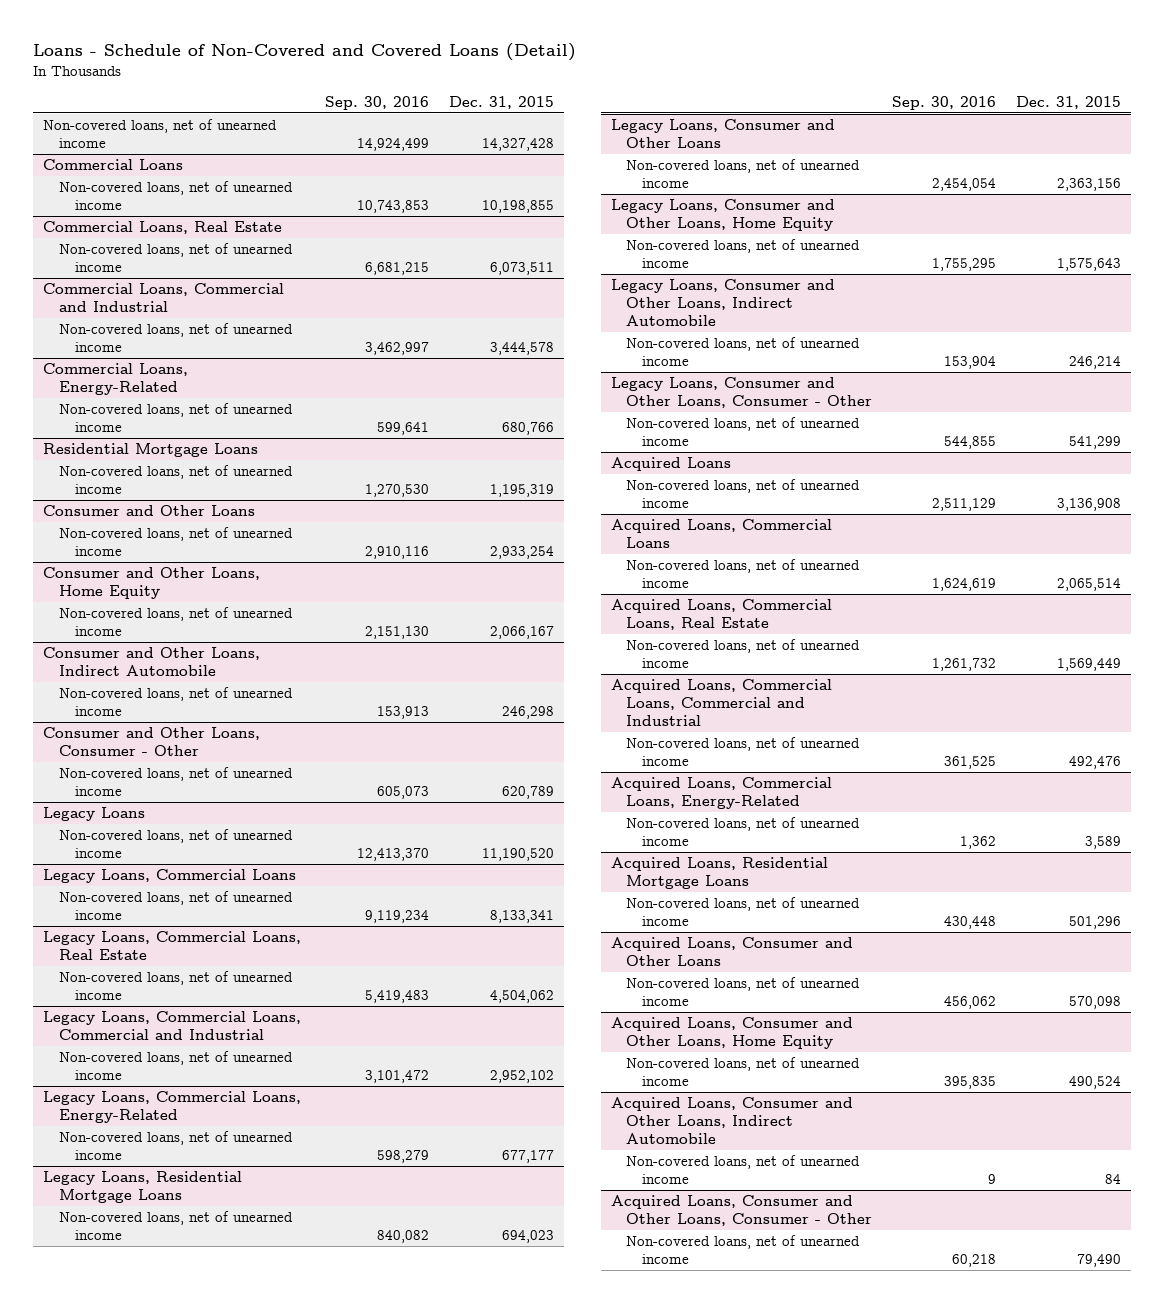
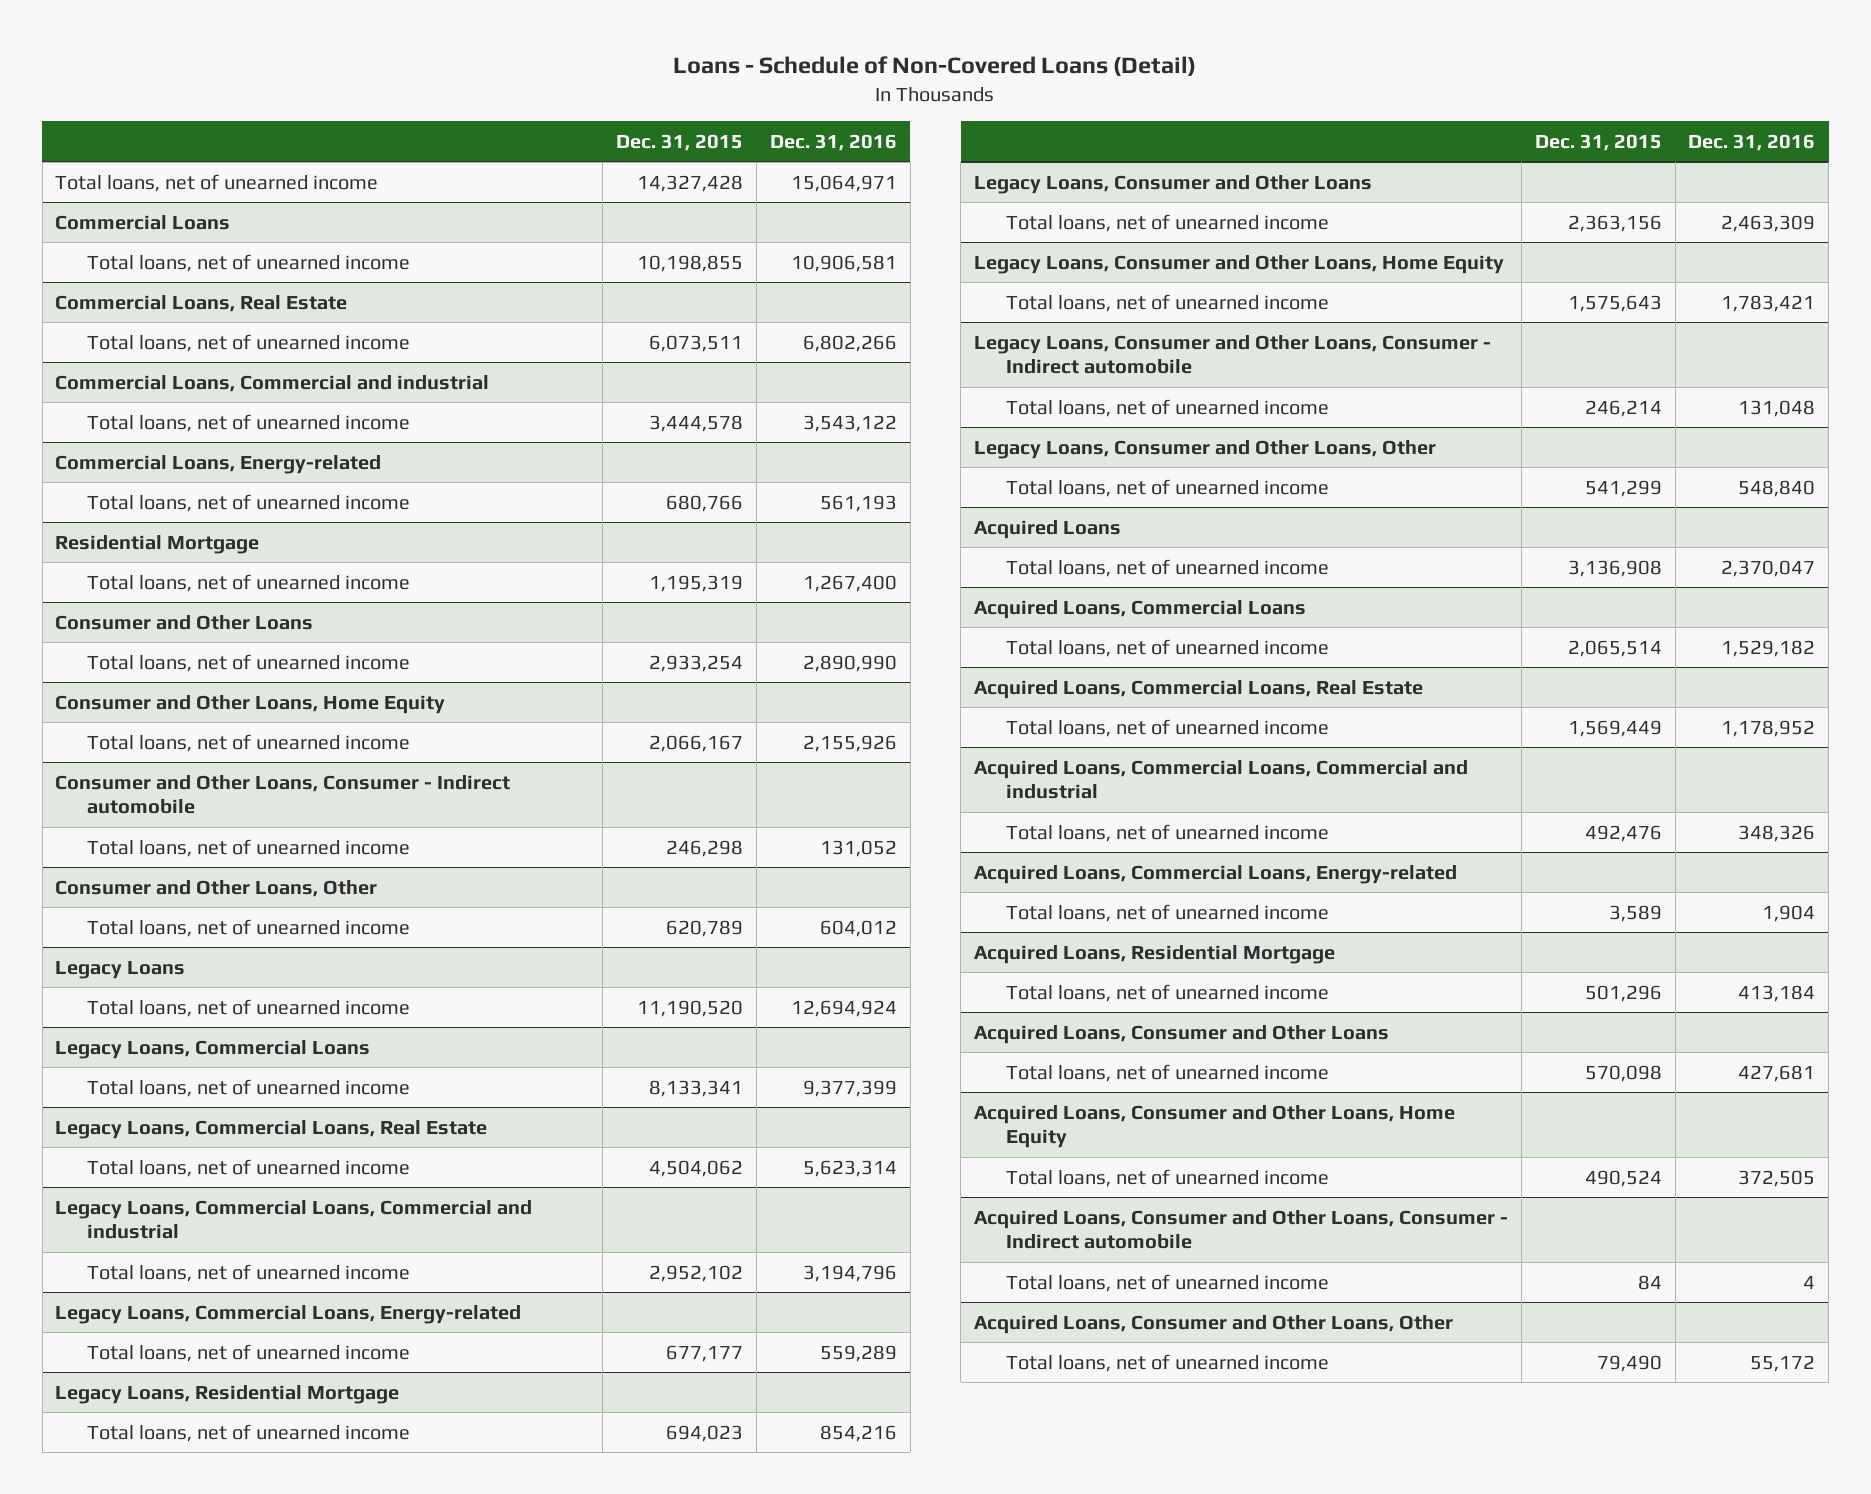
[33,43,577,62] Loans - Schedule of Non-Covered and Covered Loans (Detail) -> [673,56,1197,77] Loans - Schedule of Non-Covered Loans (Detail)
[324,95,429,110] Sep. 30, 2016 -> none
none -> [769,133,897,151] Dec. 31, 2016
[43,119,278,149] Non-covered loans, net of unearned income -> [55,173,379,192] Total loans, net of unearned income
[58,181,293,211] Non-covered loans, net of unearned income -> [87,253,411,272] Total loans, net of unearned income
[58,243,293,273] Non-covered loans, net of unearned income -> [87,333,411,352] Total loans, net of unearned income
[43,283,285,313] Commercial Loans, Commercial and Industrial -> [55,374,490,392] Commercial Loans, Commercial and industrial
[58,323,293,353] Non-covered loans, net of unearned income -> [87,413,411,432] Total loans, net of unearned income
[43,363,189,396] Commercial Loans, Energy-Related -> [55,454,382,474] Commercial Loans, Energy-related
[58,403,293,433] Non-covered loans, net of unearned income -> [87,493,411,512] Total loans, net of unearned income
[43,443,259,458] Residential Mortgage Loans -> [55,534,260,554] Residential Mortgage
[58,465,293,495] Non-covered loans, net of unearned income -> [87,573,411,592] Total loans, net of unearned income
[58,527,293,557] Non-covered loans, net of unearned income -> [87,653,411,672] Total loans, net of unearned income
[58,607,293,637] Non-covered loans, net of unearned income -> [87,733,411,752] Total loans, net of unearned income
[43,647,261,677] Consumer and Other Loans, Indirect Automobile -> [55,774,511,815] Consumer and Other Loans, Consumer - Indirect automobile
[58,687,293,717] Non-covered loans, net of unearned income -> [87,838,411,857] Total loans, net of unearned income
[43,727,261,757] Consumer and Other Loans, Consumer - Other -> [55,879,378,897] Consumer and Other Loans, Other
[58,767,293,797] Non-covered loans, net of unearned income -> [87,918,411,937] Total loans, net of unearned income
[58,829,293,859] Non-covered loans, net of unearned income -> [87,998,411,1017] Total loans, net of unearned income
[58,891,293,921] Non-covered loans, net of unearned income -> [87,1078,411,1097] Total loans, net of unearned income
[58,971,293,1001] Non-covered loans, net of unearned income -> [87,1158,411,1177] Total loans, net of unearned income
[43,1011,302,1041] Legacy Loans, Commercial Loans, Commercial and Industrial -> [55,1199,533,1240] Legacy Loans, Commercial Loans, Commercial and industrial
[58,1051,293,1081] Non-covered loans, net of unearned income -> [87,1263,411,1282] Total loans, net of unearned income
[43,1091,302,1124] Legacy Loans, Commercial Loans, Energy-Related -> [55,1304,522,1324] Legacy Loans, Commercial Loans, Energy-related
[58,1131,293,1161] Non-covered loans, net of unearned income -> [87,1343,411,1362] Total loans, net of unearned income
[43,1171,243,1204] Legacy Loans, Residential Mortgage Loans -> [55,1384,400,1404] Legacy Loans, Residential Mortgage
[58,1211,293,1241] Non-covered loans, net of unearned income -> [87,1423,411,1442] Total loans, net of unearned income
[626,159,861,189] Non-covered loans, net of unearned income -> [1005,213,1329,232] Total loans, net of unearned income
[626,239,861,269] Non-covered loans, net of unearned income -> [1005,293,1329,312] Total loans, net of unearned income
[610,279,835,326] Legacy Loans, Consumer and Other Loans, Indirect Automobile -> [974,334,1492,375] Legacy Loans, Consumer and Other Loans, Consumer - Indirect automobile
[626,337,861,367] Non-covered loans, net of unearned income -> [1005,398,1329,417] Total loans, net of unearned income
[610,377,873,409] Legacy Loans, Consumer and Other Loans, Consumer - Other -> [974,439,1437,459] Legacy Loans, Consumer and Other Loans, Other
[626,417,861,447] Non-covered loans, net of unearned income -> [1005,478,1329,497] Total loans, net of unearned income
[626,479,861,509] Non-covered loans, net of unearned income -> [1005,558,1329,577] Total loans, net of unearned income
[626,559,861,589] Non-covered loans, net of unearned income -> [1005,638,1329,657] Total loans, net of unearned income
[626,639,861,669] Non-covered loans, net of unearned income -> [1005,718,1329,737] Total loans, net of unearned income
[610,679,832,726] Acquired Loans, Commercial Loans, Commercial and Industrial -> [974,759,1469,800] Acquired Loans, Commercial Loans, Commercial and industrial
[626,737,861,767] Non-covered loans, net of unearned income -> [1005,823,1329,842] Total loans, net of unearned income
[610,777,832,810] Acquired Loans, Commercial Loans, Energy-Related -> [974,864,1458,884] Acquired Loans, Commercial Loans, Energy-related
[626,817,861,847] Non-covered loans, net of unearned income -> [1005,903,1329,922] Total loans, net of unearned income
[610,857,828,890] Acquired Loans, Residential Mortgage Loans -> [974,944,1336,964] Acquired Loans, Residential Mortgage
[626,897,861,927] Non-covered loans, net of unearned income -> [1005,983,1329,1002] Total loans, net of unearned income
[626,977,861,1007] Non-covered loans, net of unearned income -> [1005,1063,1329,1082] Total loans, net of unearned income
[626,1057,861,1087] Non-covered loans, net of unearned income -> [1005,1168,1329,1187] Total loans, net of unearned income
[610,1097,853,1144] Acquired Loans, Consumer and Other Loans, Indirect Automobile -> [974,1209,1509,1250] Acquired Loans, Consumer and Other Loans, Consumer - Indirect automobile
[626,1155,861,1185] Non-covered loans, net of unearned income -> [1005,1273,1329,1292] Total loans, net of unearned income
[610,1195,873,1227] Acquired Loans, Consumer and Other Loans, Consumer - Other -> [974,1314,1454,1334] Acquired Loans, Consumer and Other Loans, Other
[626,1235,861,1265] Non-covered loans, net of unearned income -> [1005,1353,1329,1372] Total loans, net of unearned income

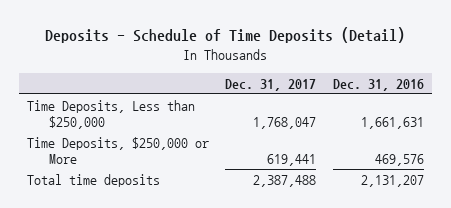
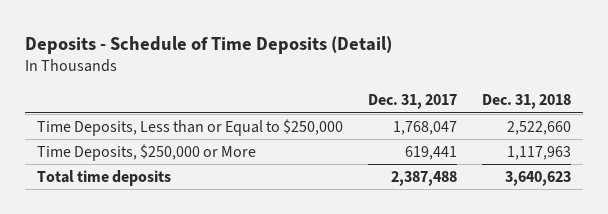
[332,79,424,92] Dec. 31, 2016 -> none
none -> [481,94,571,110] Dec. 31, 2018
[26,99,195,130] Time Deposits, Less than $250,000 -> [37,118,344,136] Time Deposits, Less than or Equal to $250,000

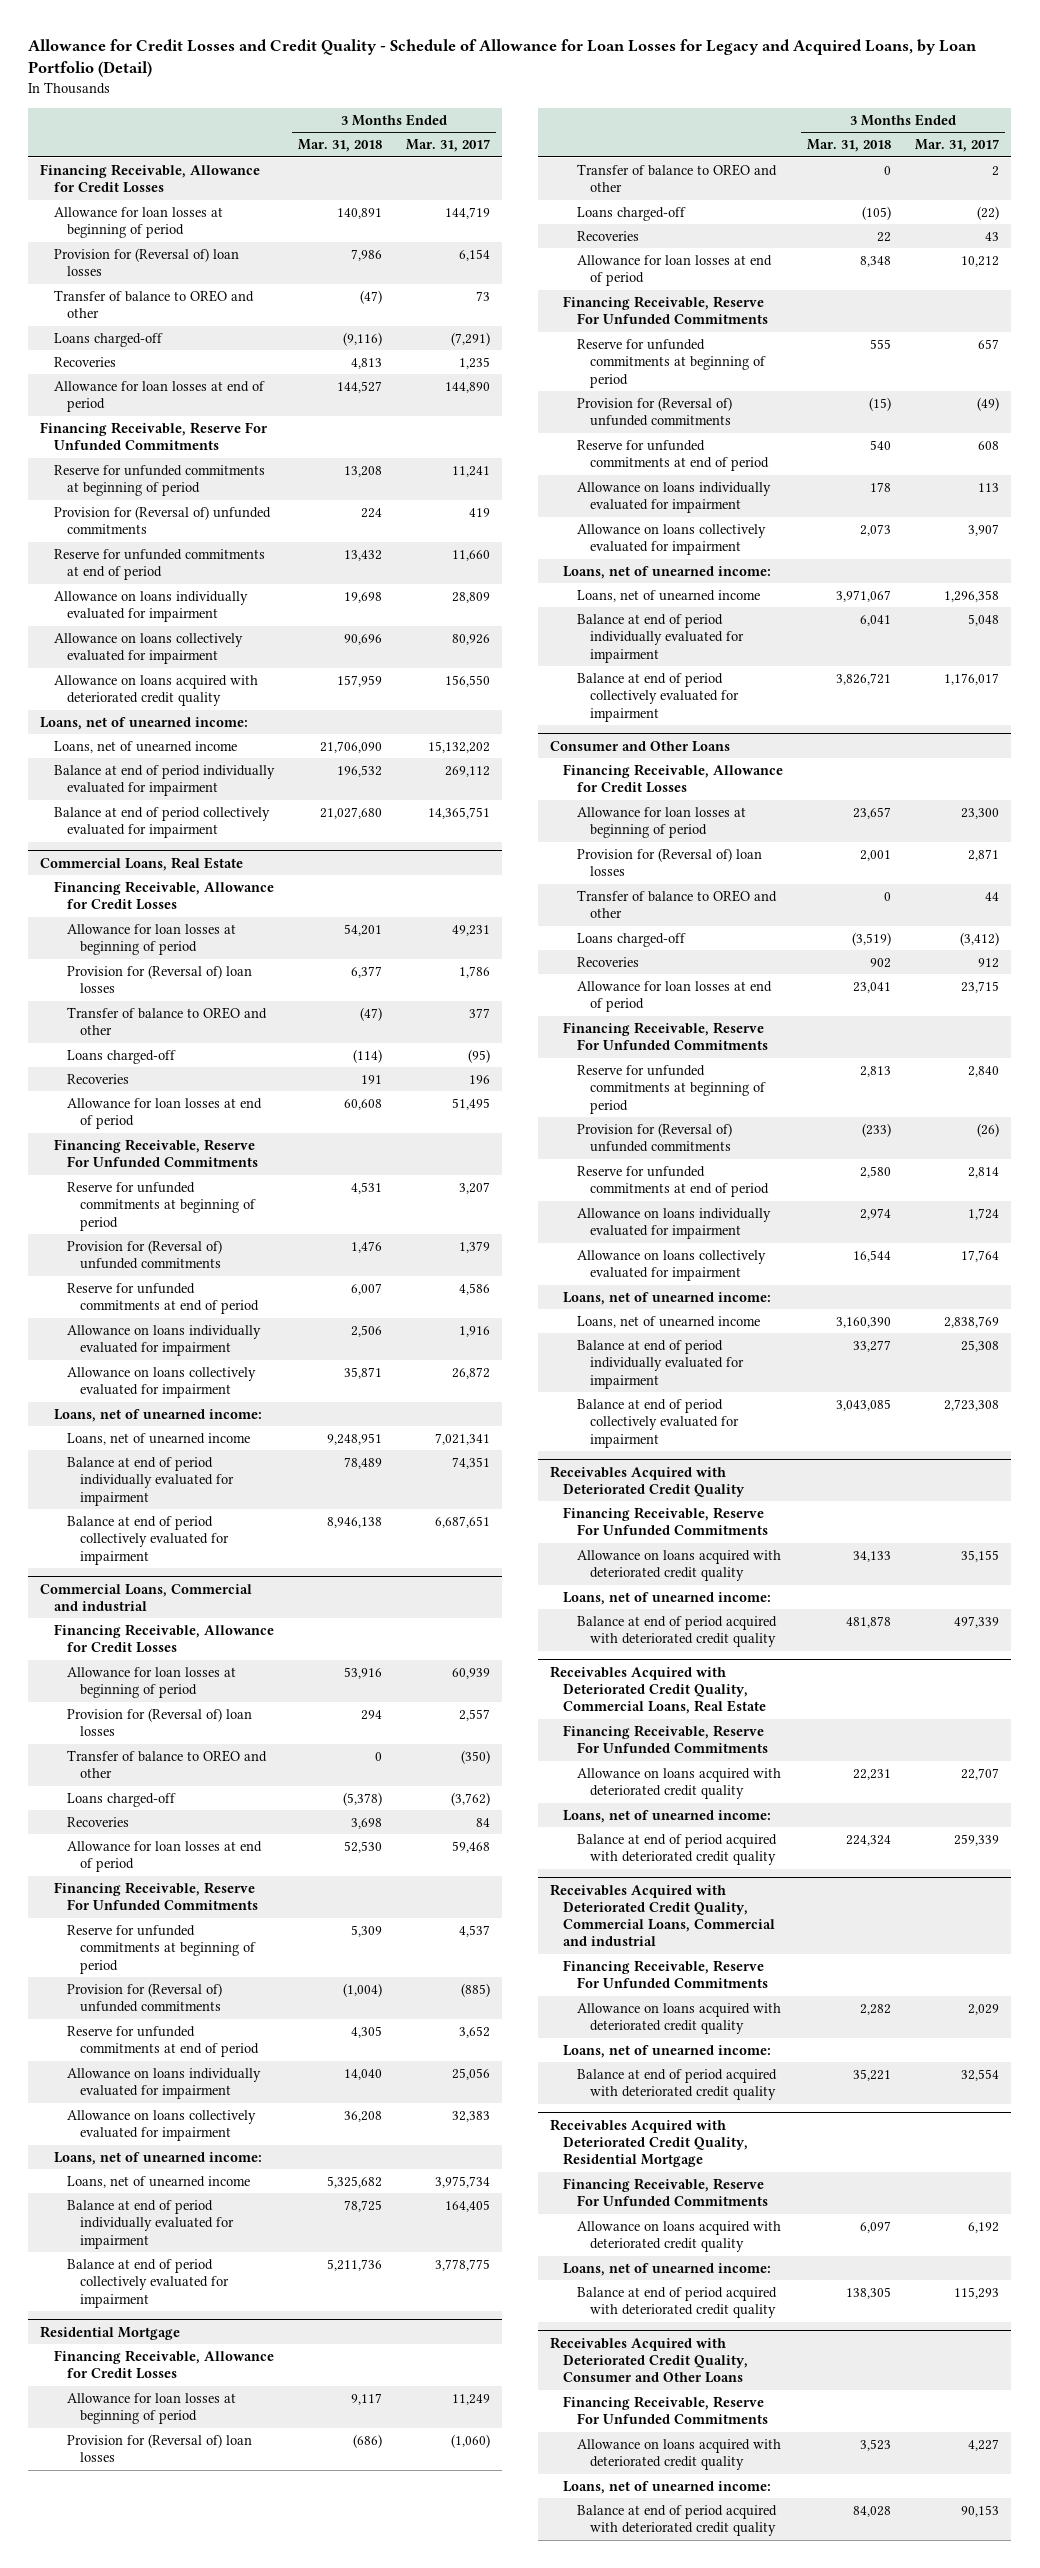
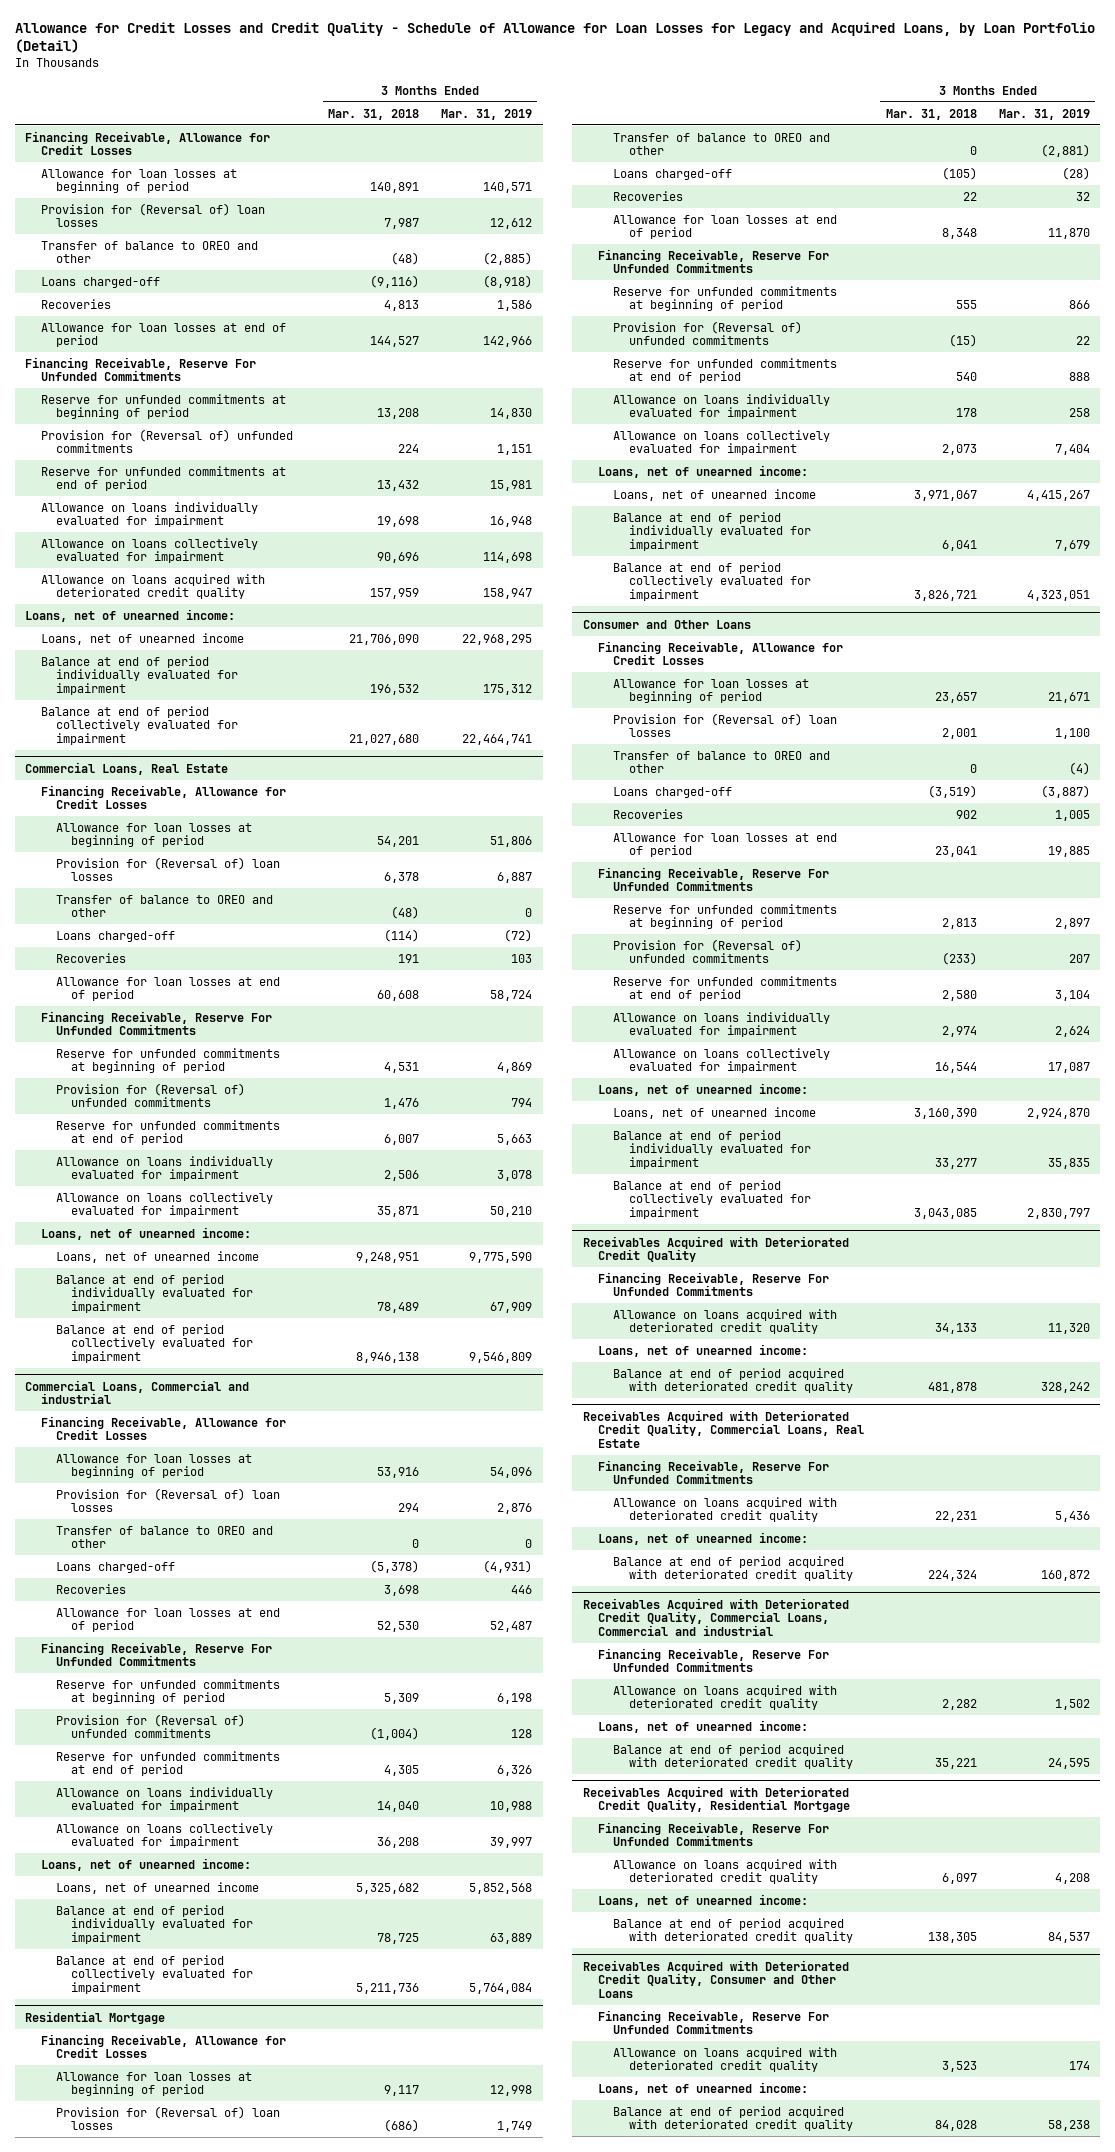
[405,139,490,153] Mar. 31, 2017 -> none
none -> [440,108,532,120] Mar. 31, 2019
[350,248,382,261] 7,986 -> [384,218,420,230] 7,987
[359,289,382,304] (47) -> [391,252,420,266] (48)
[350,965,382,978] 6,377 -> [384,872,420,884] 6,378
[359,1006,382,1021] (47) -> [391,906,420,920] (48)

